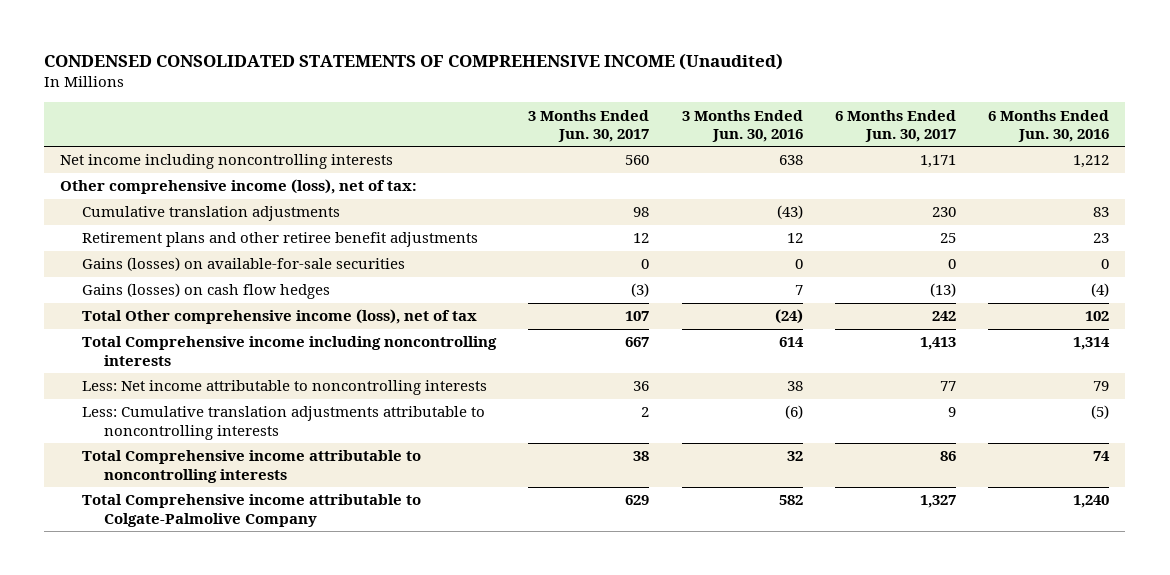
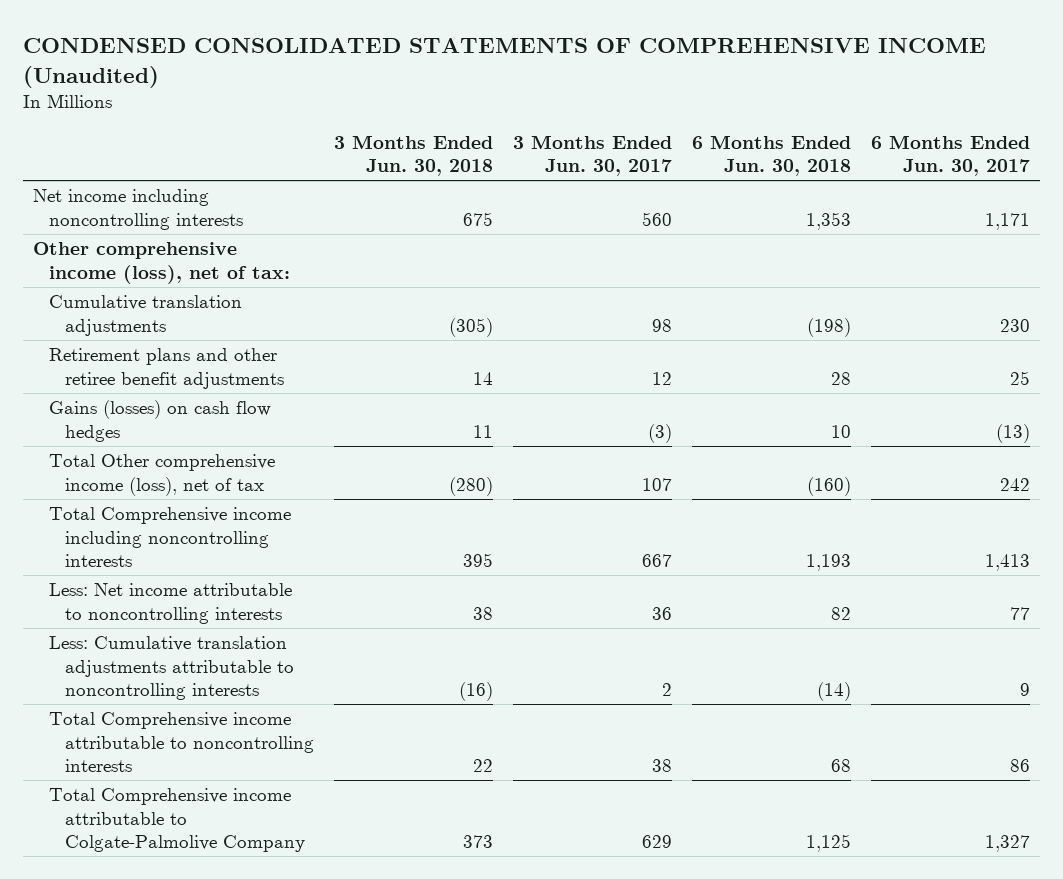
[681,109,803,142] 3 Months Ended Jun. 30, 2016 -> none
[988,109,1110,142] 6 Months Ended Jun. 30, 2016 -> none
none -> [333,134,493,177] 3 Months Ended Jun. 30, 2018
none -> [691,134,851,177] 6 Months Ended Jun. 30, 2018
[82,257,406,272] Gains (losses) on available-for-sale securities -> none

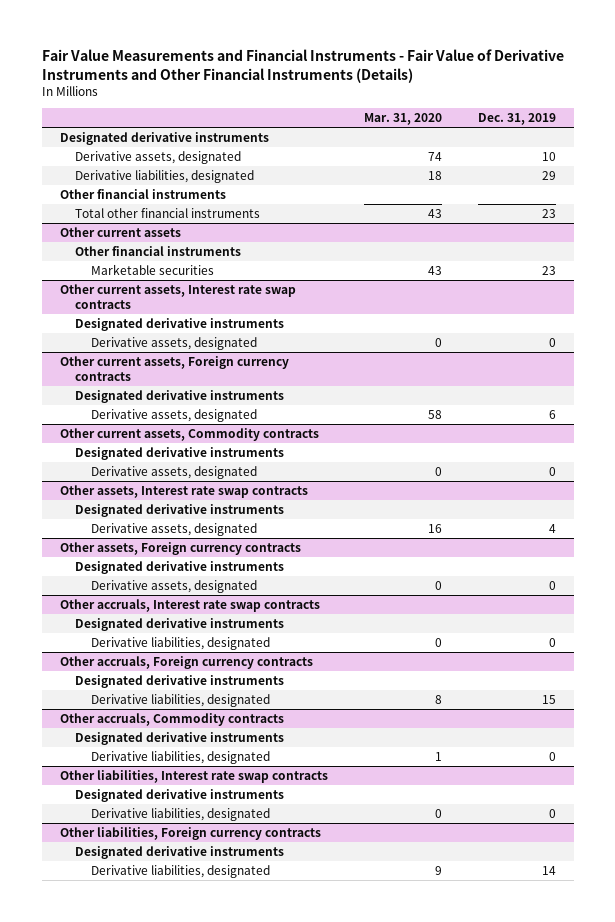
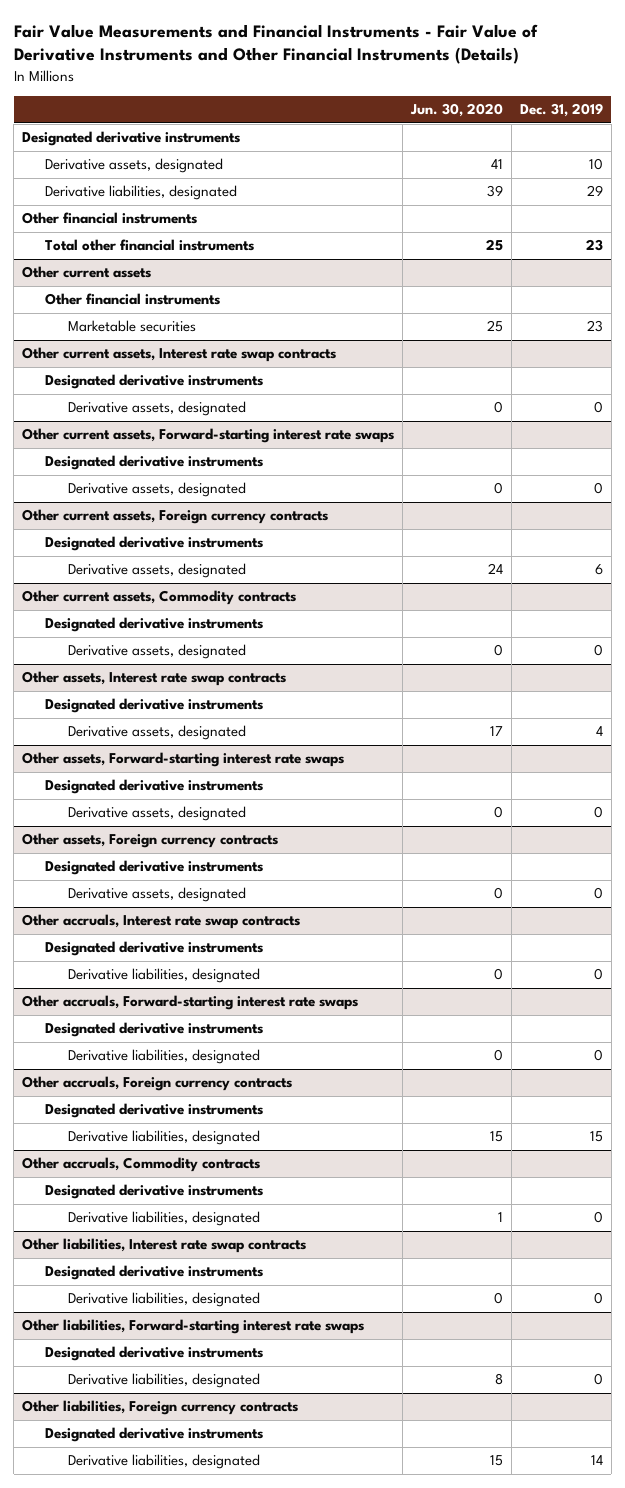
[363,113,442,126] Mar. 31, 2020 -> none
none -> [410,103,504,118] Jun. 30, 2020
none -> [22,428,395,444] Other current assets, Forward-starting interest rate swaps
none -> [45,455,264,471] Designated derivative instruments
none -> [68,482,247,498] Derivative assets, designated
none -> [22,752,345,768] Other assets, Forward-starting interest rate swaps
none -> [45,779,264,795] Designated derivative instruments
none -> [68,806,247,822] Derivative assets, designated
none -> [22,995,359,1011] Other accruals, Forward-starting interest rate swaps
none -> [45,1022,264,1038] Designated derivative instruments
none -> [68,1049,261,1065] Derivative liabilities, designated
none -> [22,1319,365,1335] Other liabilities, Forward-starting interest rate swaps
none -> [45,1346,264,1362] Designated derivative instruments
none -> [68,1373,261,1389] Derivative liabilities, designated

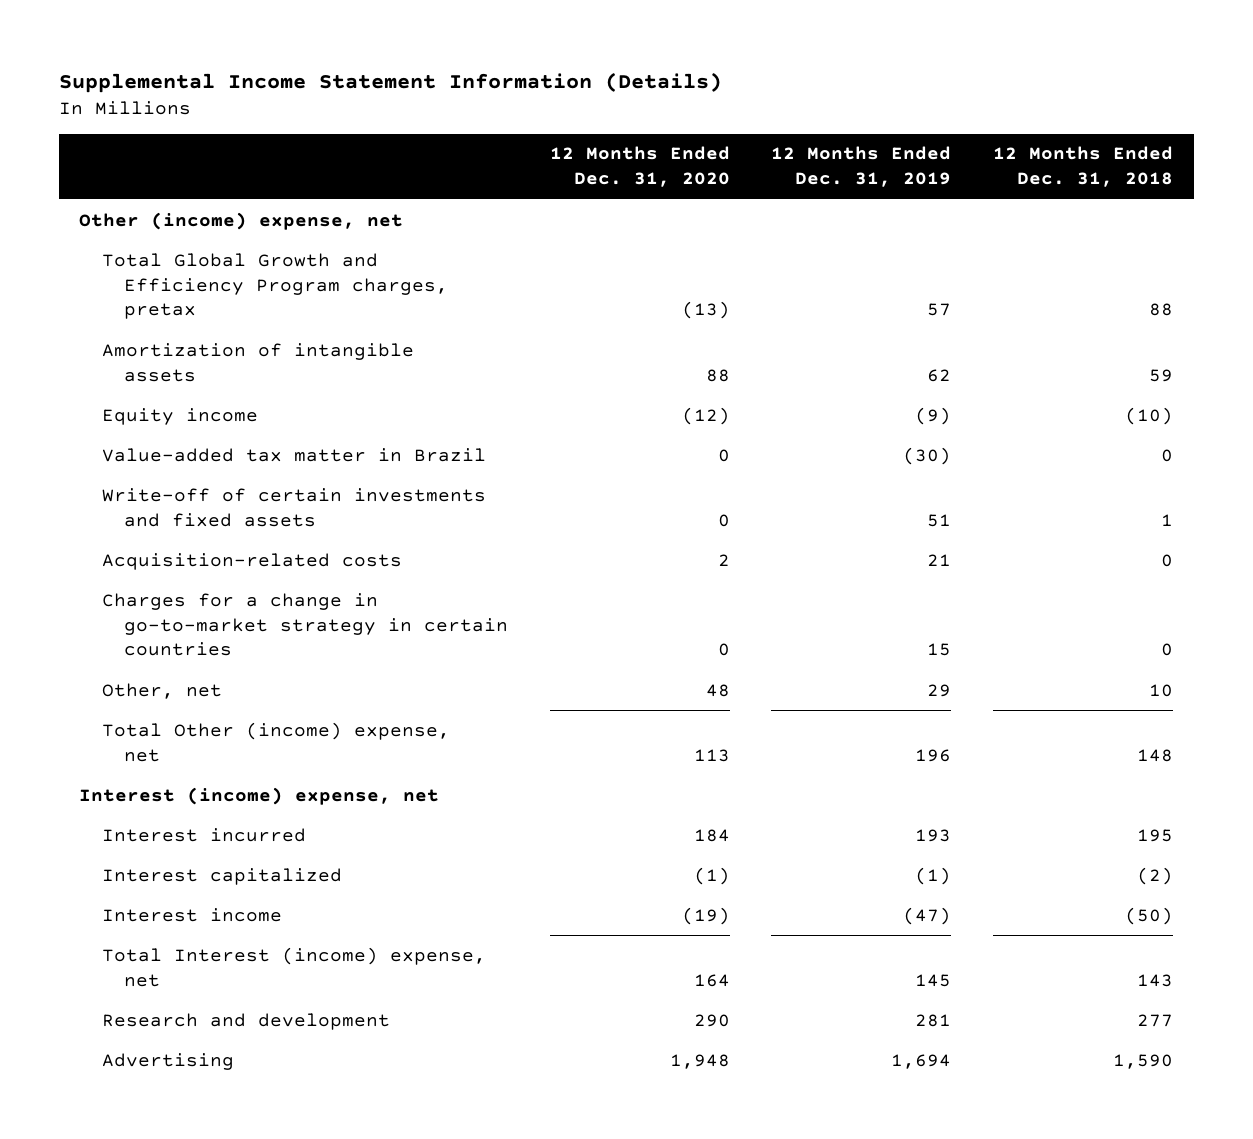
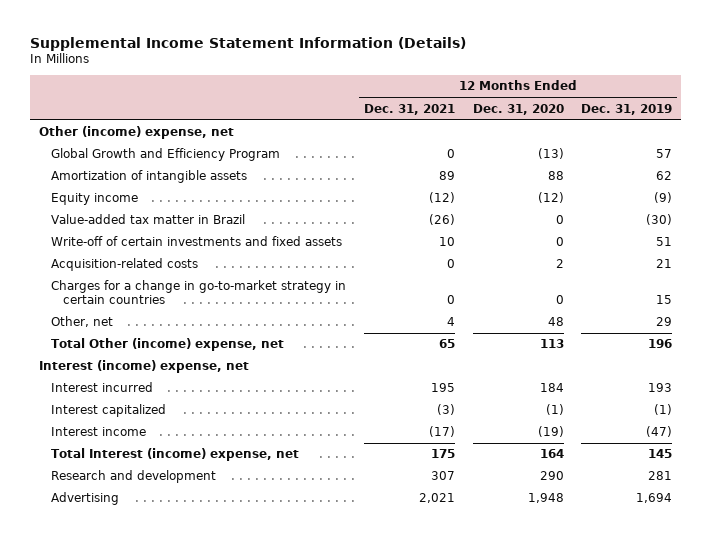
[993,146,1174,188] 12 Months Ended Dec. 31, 2018 -> none
none -> [363,103,455,115] Dec. 31, 2021
[101,252,448,320] Total Global Growth and Efficiency Program charges, pretax -> [50,148,280,162] Global Growth and Efficiency Program

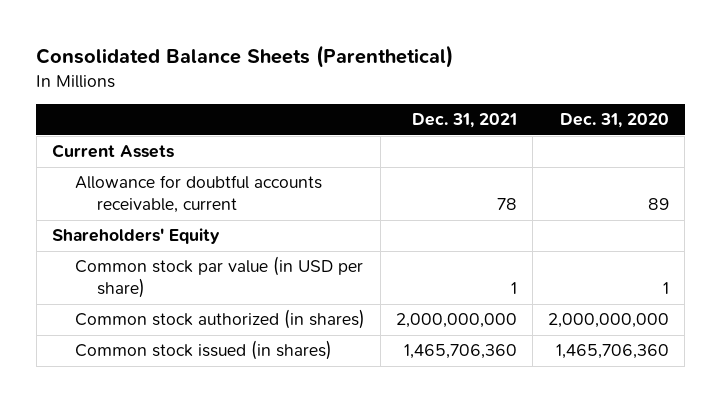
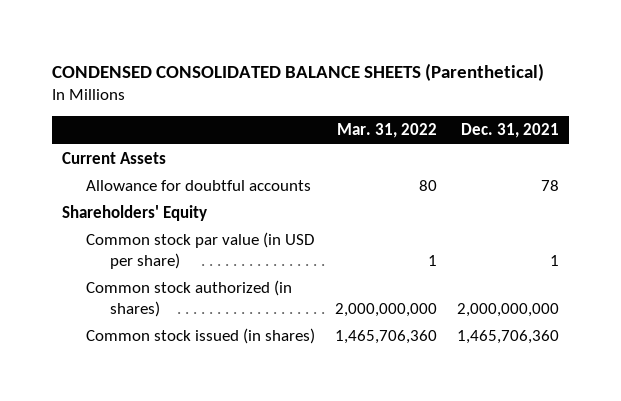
[36,45,454,69] Consolidated Balance Sheets (Parenthetical) -> [52,62,545,81] CONDENSED CONSOLIDATED BALANCE SHEETS (Parenthetical)
[560,113,670,129] Dec. 31, 2020 -> none
none -> [337,123,438,139] Mar. 31, 2022
[74,175,322,214] Allowance for doubtful accounts receivable, current -> [86,180,312,192] Allowance for doubtful accounts

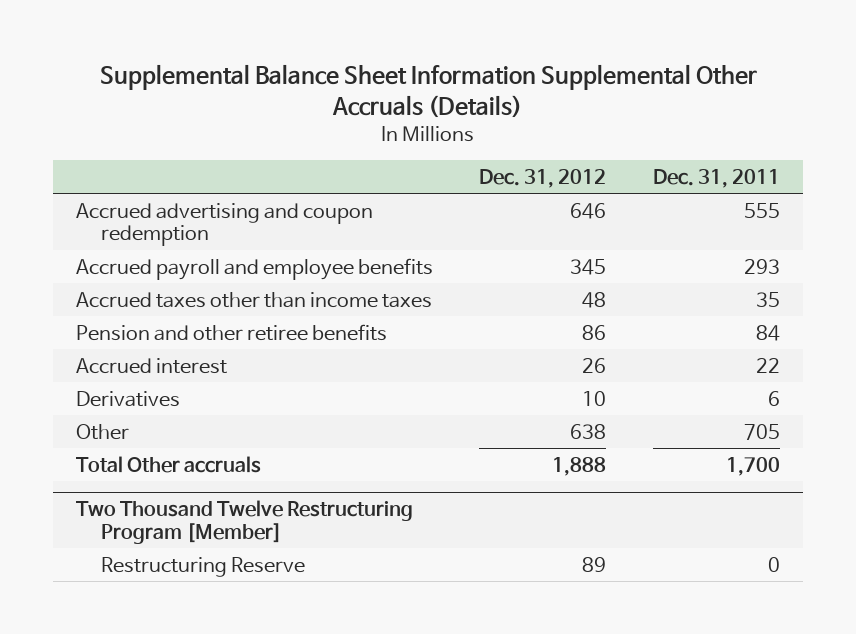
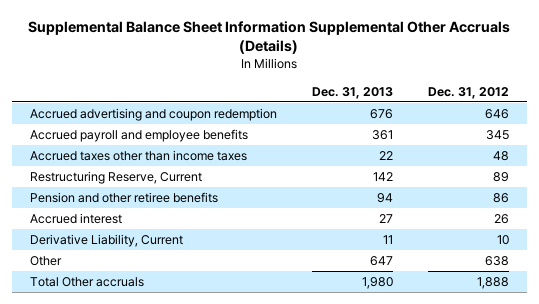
[652,168,780,188] Dec. 31, 2011 -> none
none -> [311,86,393,99] Dec. 31, 2013
none -> [29,171,202,185] Restructuring Reserve, Current
[75,390,180,407] Derivatives -> none
none -> [29,234,183,248] Derivative Liability, Current
[75,499,413,544] Two Thousand Twelve Restructuring Program [Member] -> none
[100,556,305,577] Restructuring Reserve -> none

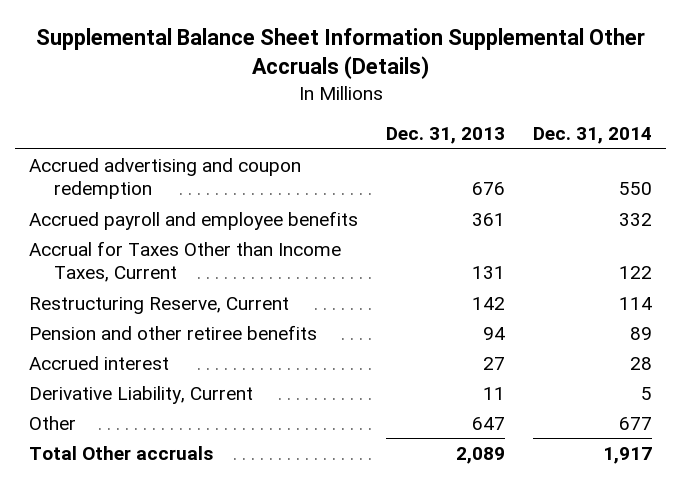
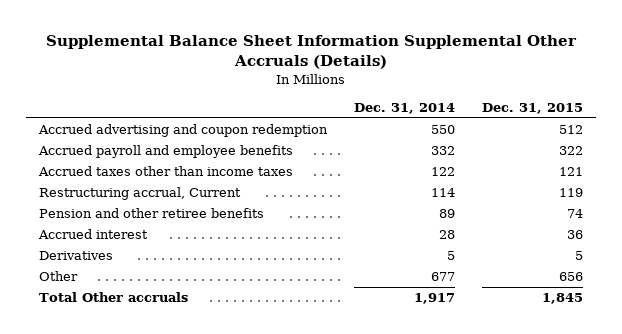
[386,127,506,145] Dec. 31, 2013 -> none
none -> [481,103,583,115] Dec. 31, 2015
[29,240,342,283] Accrual for Taxes Other than Income Taxes, Current -> [38,166,294,177] Accrued taxes other than income taxes
[29,296,290,314] Restructuring Reserve, Current -> [39,187,242,201] Restructuring accrual, Current
[29,385,254,404] Derivative Liability, Current -> [39,251,114,261] Derivatives

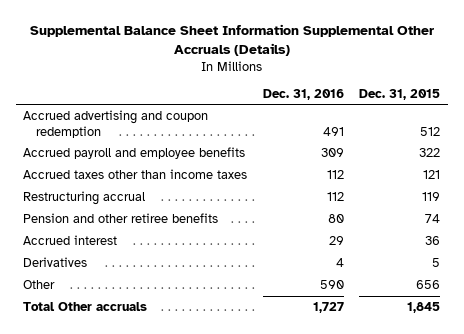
[353,103,455,115] Dec. 31, 2014 -> none
none -> [262,88,344,100] Dec. 31, 2016
[39,187,242,201] Restructuring accrual, Current -> [23,190,146,205] Restructuring accrual

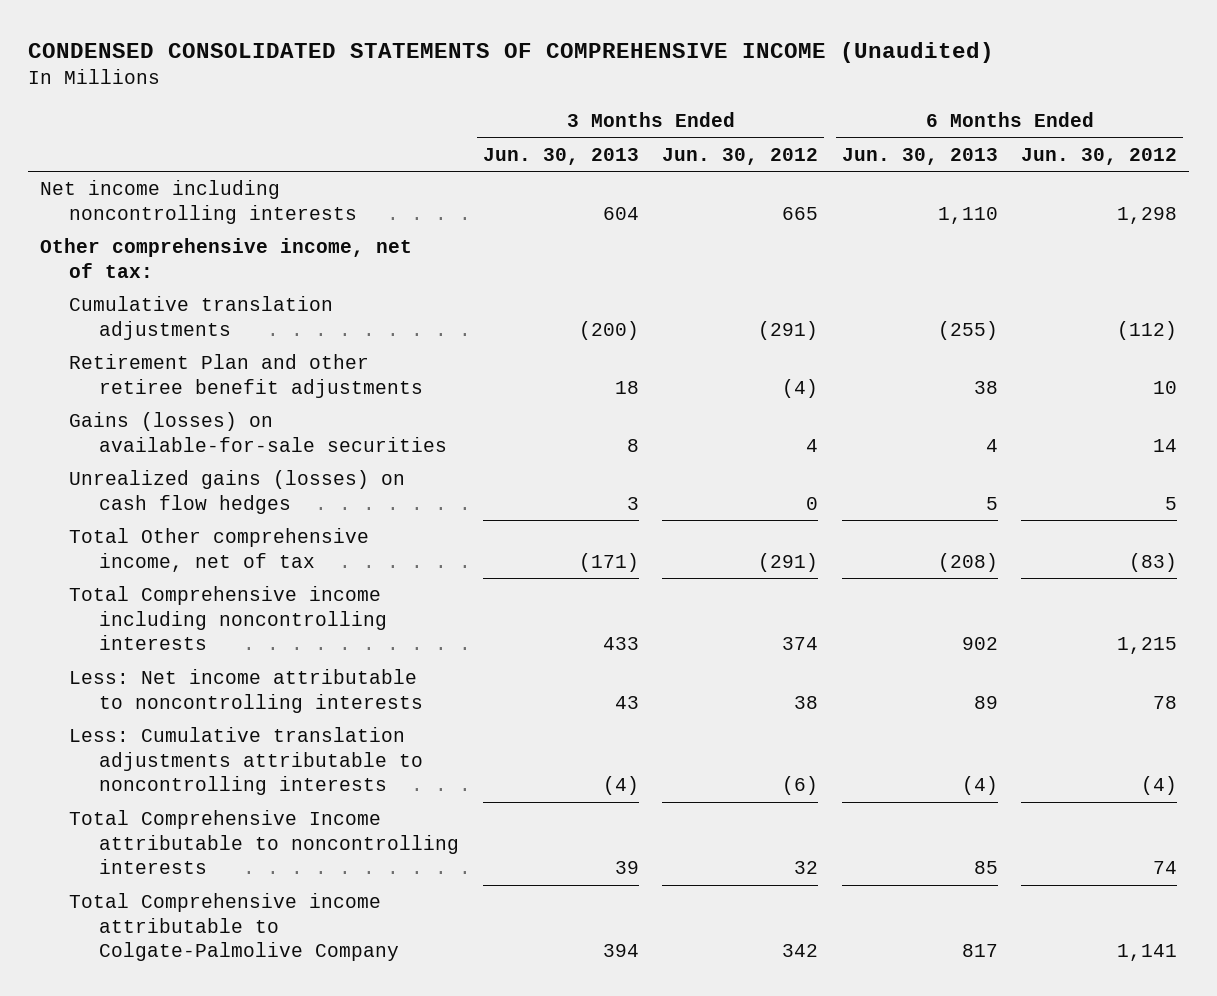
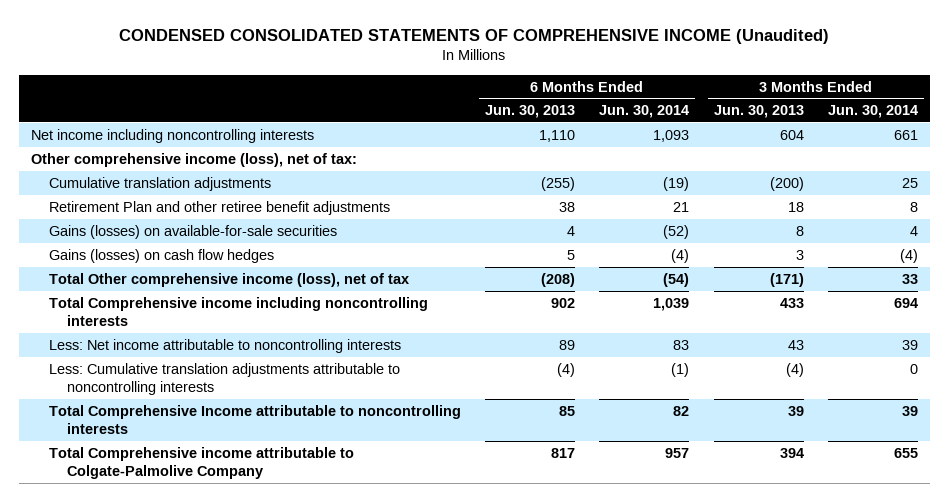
[662,147,819,165] Jun. 30, 2012 -> none
[1021,147,1178,165] Jun. 30, 2012 -> none
none -> [599,105,690,119] Jun. 30, 2014
none -> [827,105,918,119] Jun. 30, 2014
[39,238,412,278] Other comprehensive income, net of tax: -> [30,152,357,167] Other comprehensive income (loss), net of tax:
[69,470,406,514] Unrealized gains (losses) on cash flow hedges -> [48,248,274,263] Gains (losses) on cash flow hedges
[69,528,370,572] Total Other comprehensive income, net of tax -> [48,272,409,287] Total Other comprehensive income (loss), net of tax

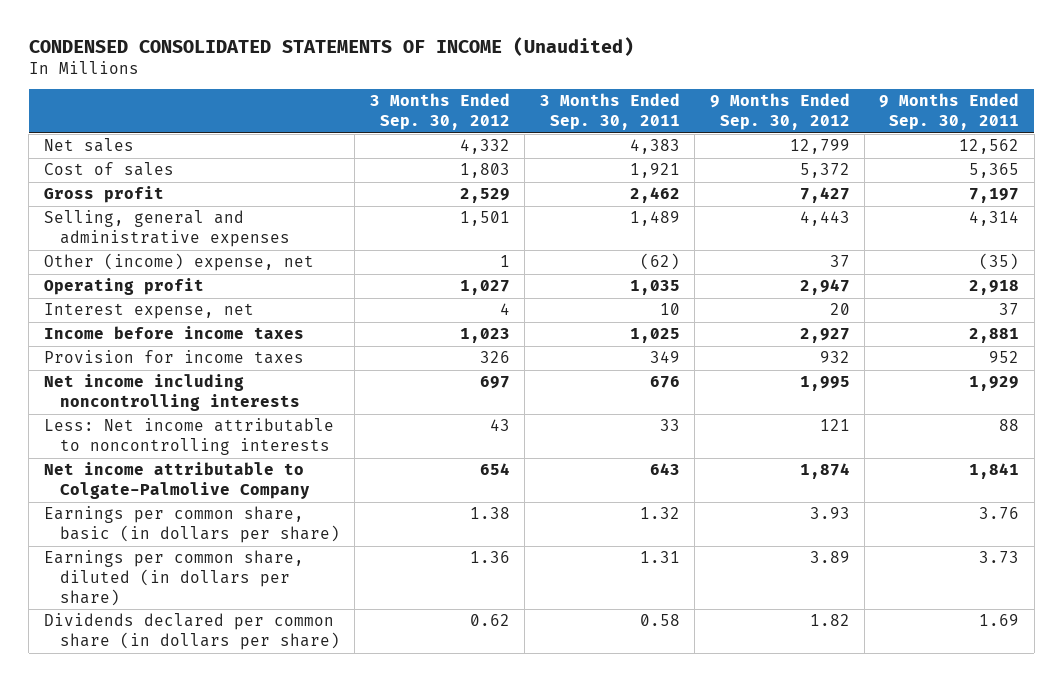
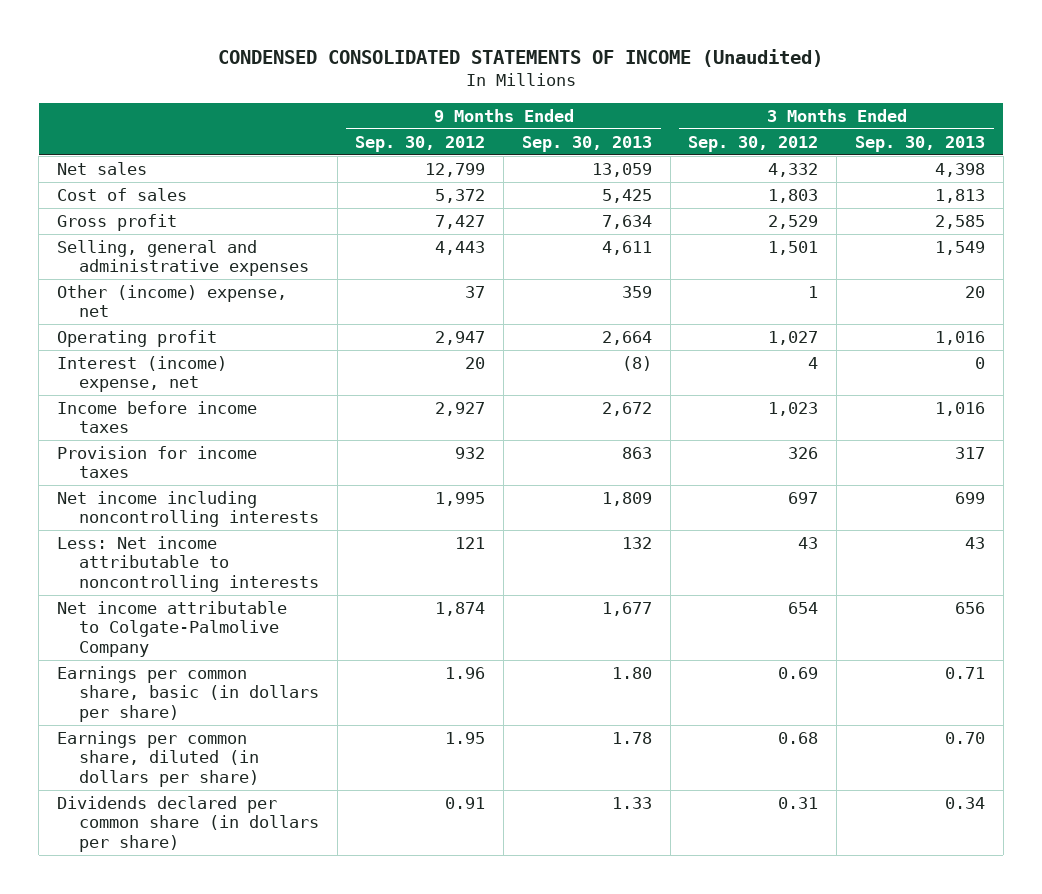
[539,93,680,131] 3 Months Ended Sep. 30, 2011 -> none
[879,93,1020,131] 9 Months Ended Sep. 30, 2011 -> none
none -> [521,135,652,152] Sep. 30, 2013
none -> [854,135,985,152] Sep. 30, 2013
[43,303,254,320] Interest expense, net -> [56,355,227,393] Interest (income) expense, net
[469,507,510,520] 1.38 -> [778,666,819,679] 0.69
[809,507,850,520] 3.93 -> [445,666,486,679] 1.96
[469,551,510,564] 1.36 -> [778,731,819,744] 0.68
[809,551,850,564] 3.89 -> [445,731,486,744] 1.95
[469,614,510,627] 0.62 -> [778,796,819,809] 0.31
[809,614,850,627] 1.82 -> [445,796,486,809] 0.91

